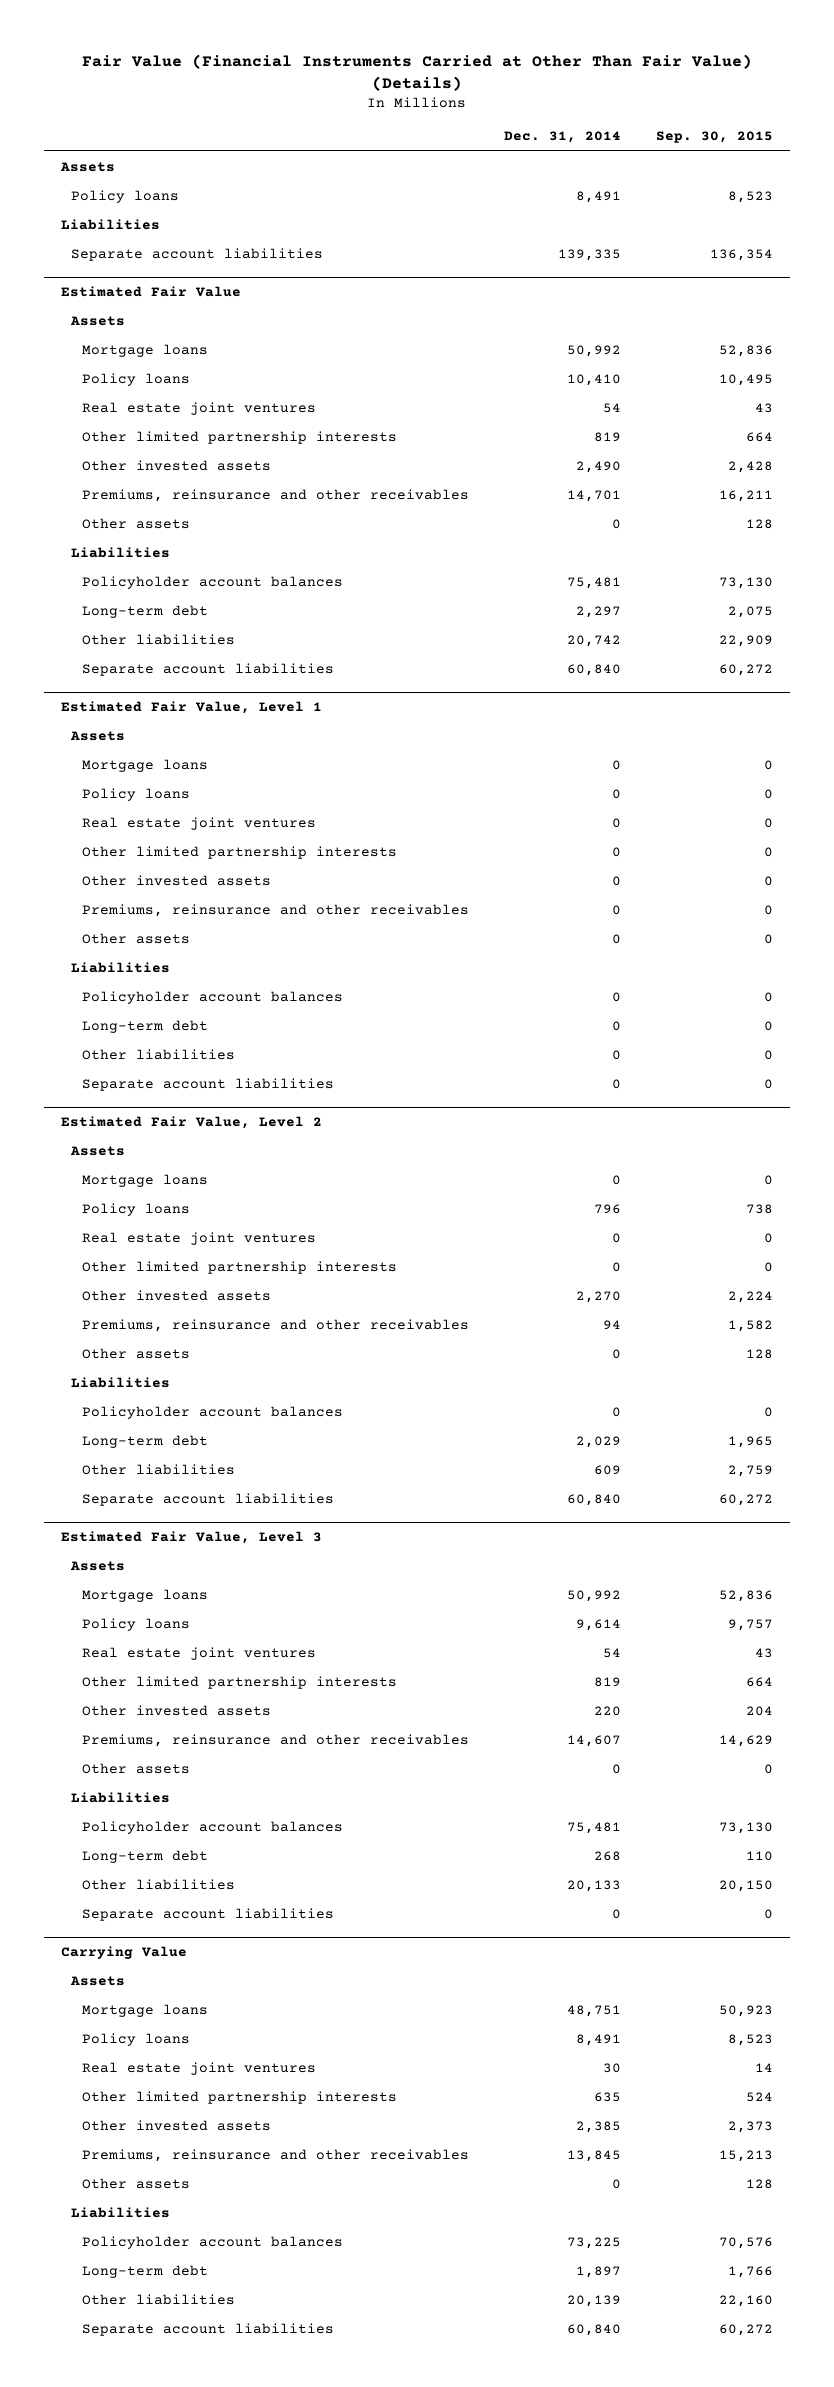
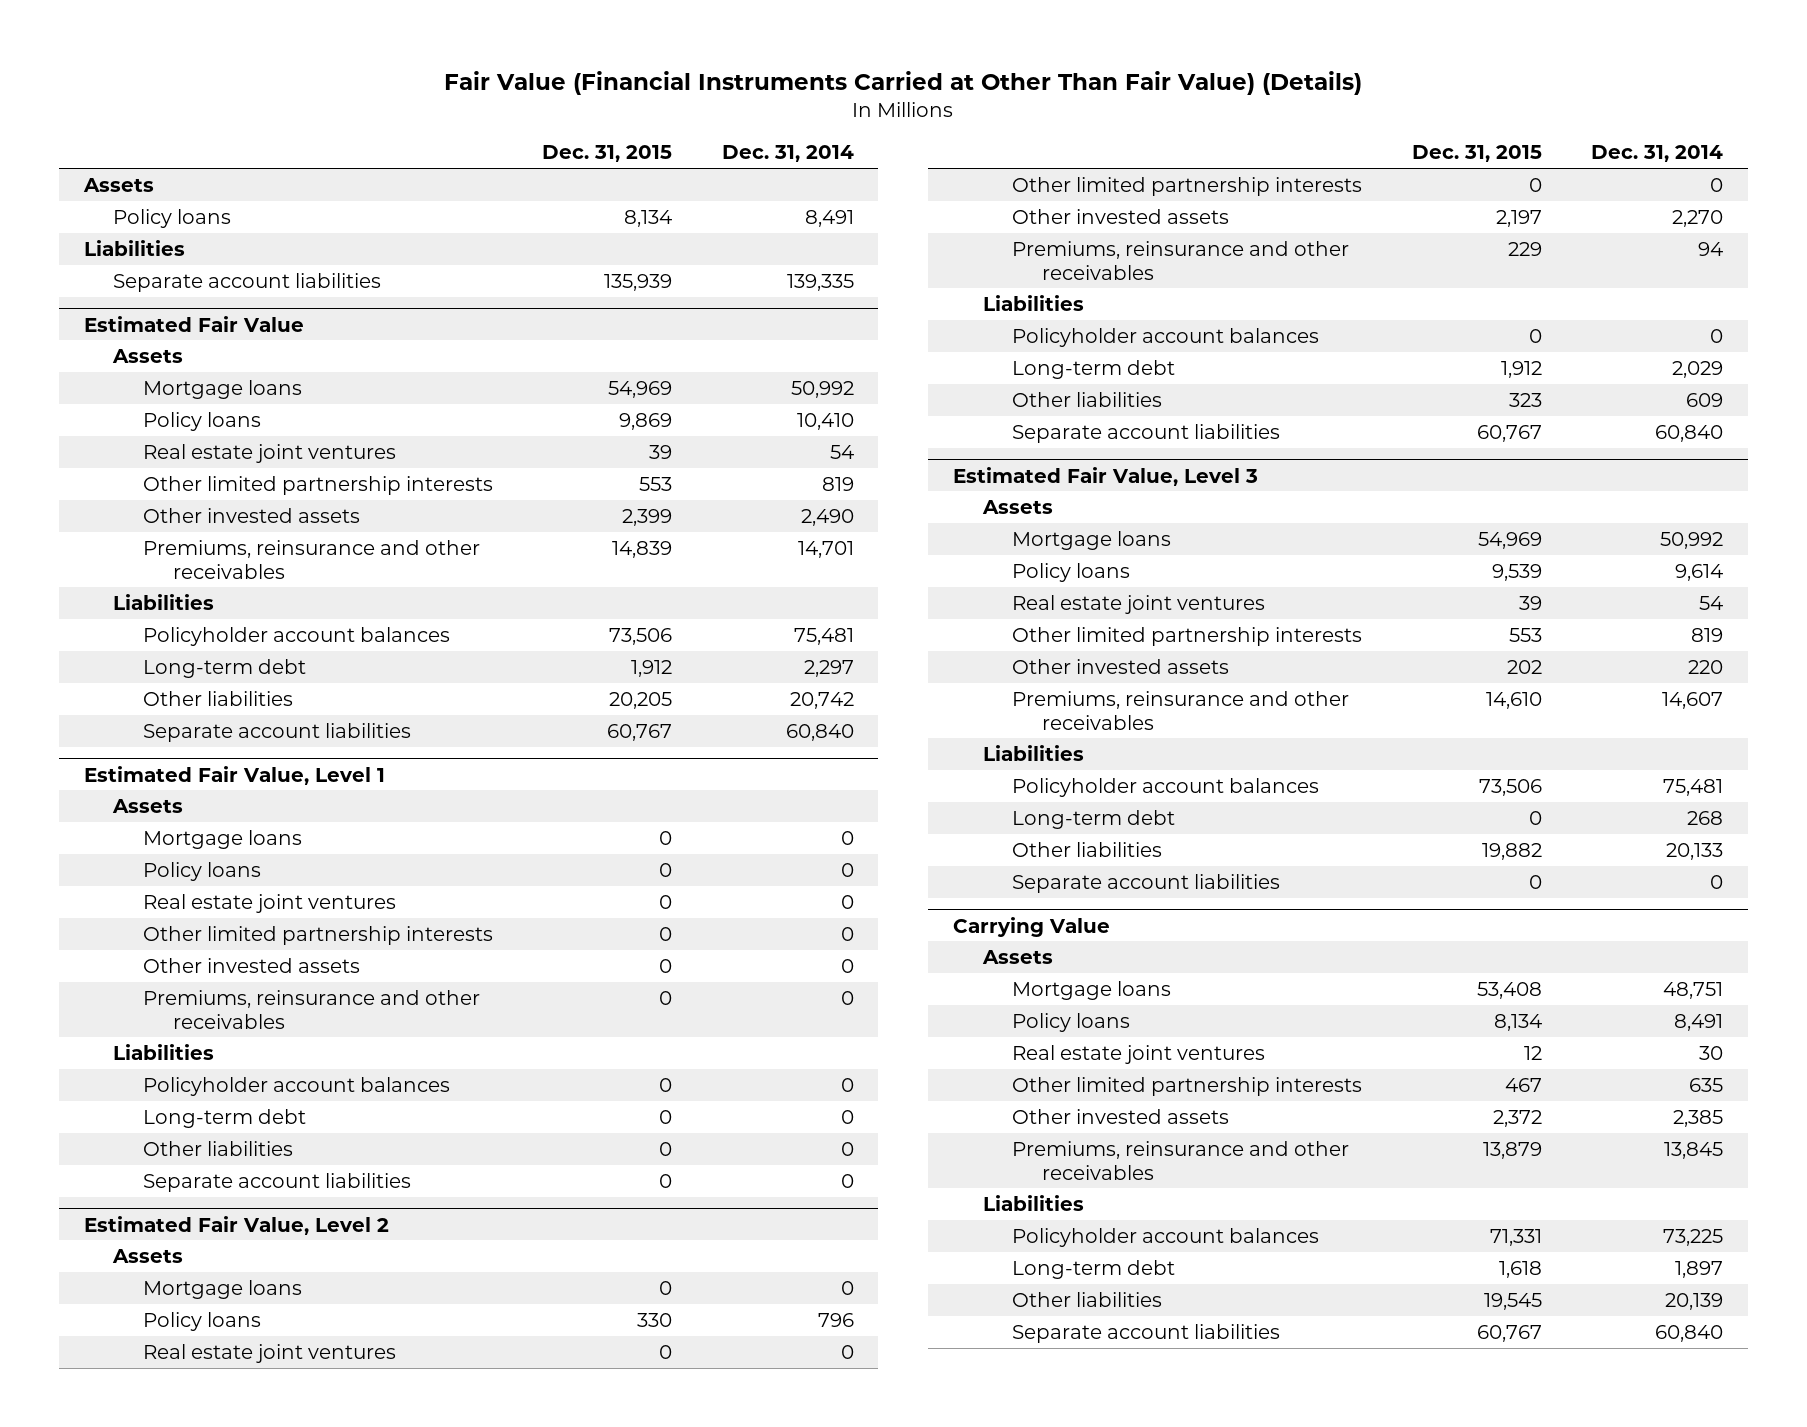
[655,131,773,144] Sep. 30, 2015 -> none
none -> [542,145,673,163] Dec. 31, 2015
[81,517,190,529] Other assets -> none
[81,932,190,944] Other assets -> none
[81,1347,190,1359] Other assets -> none
[81,1762,190,1774] Other assets -> none
[81,2177,190,2189] Other assets -> none

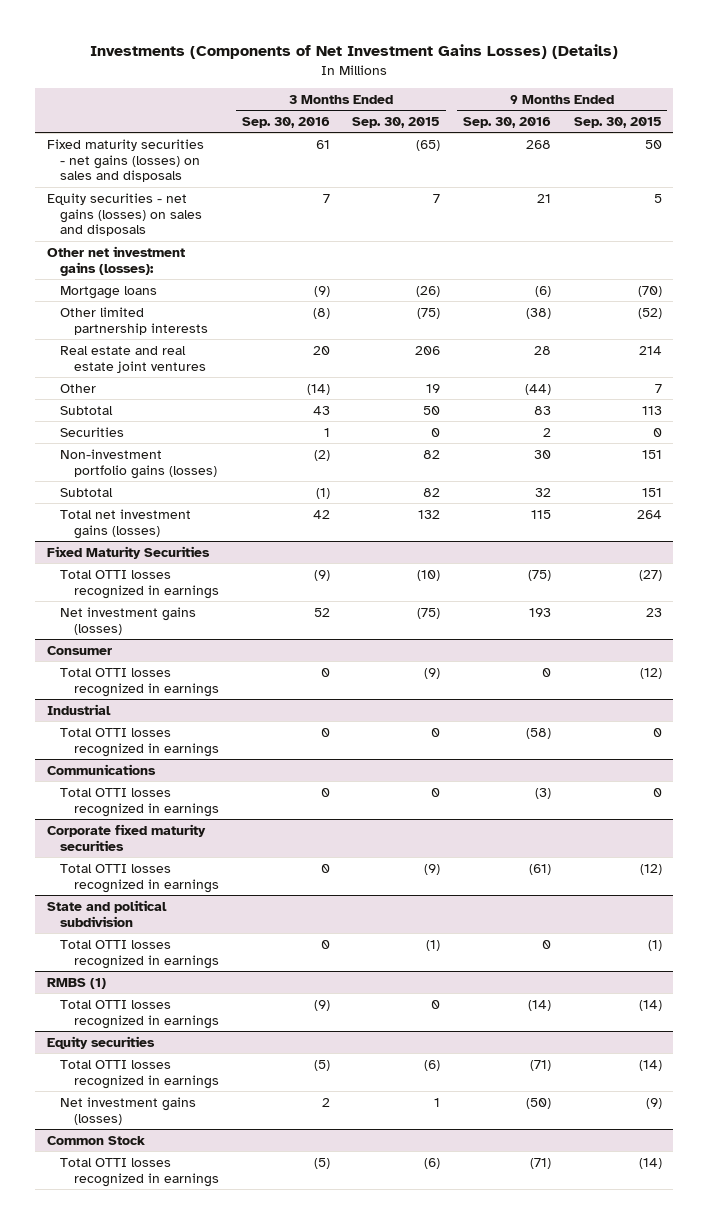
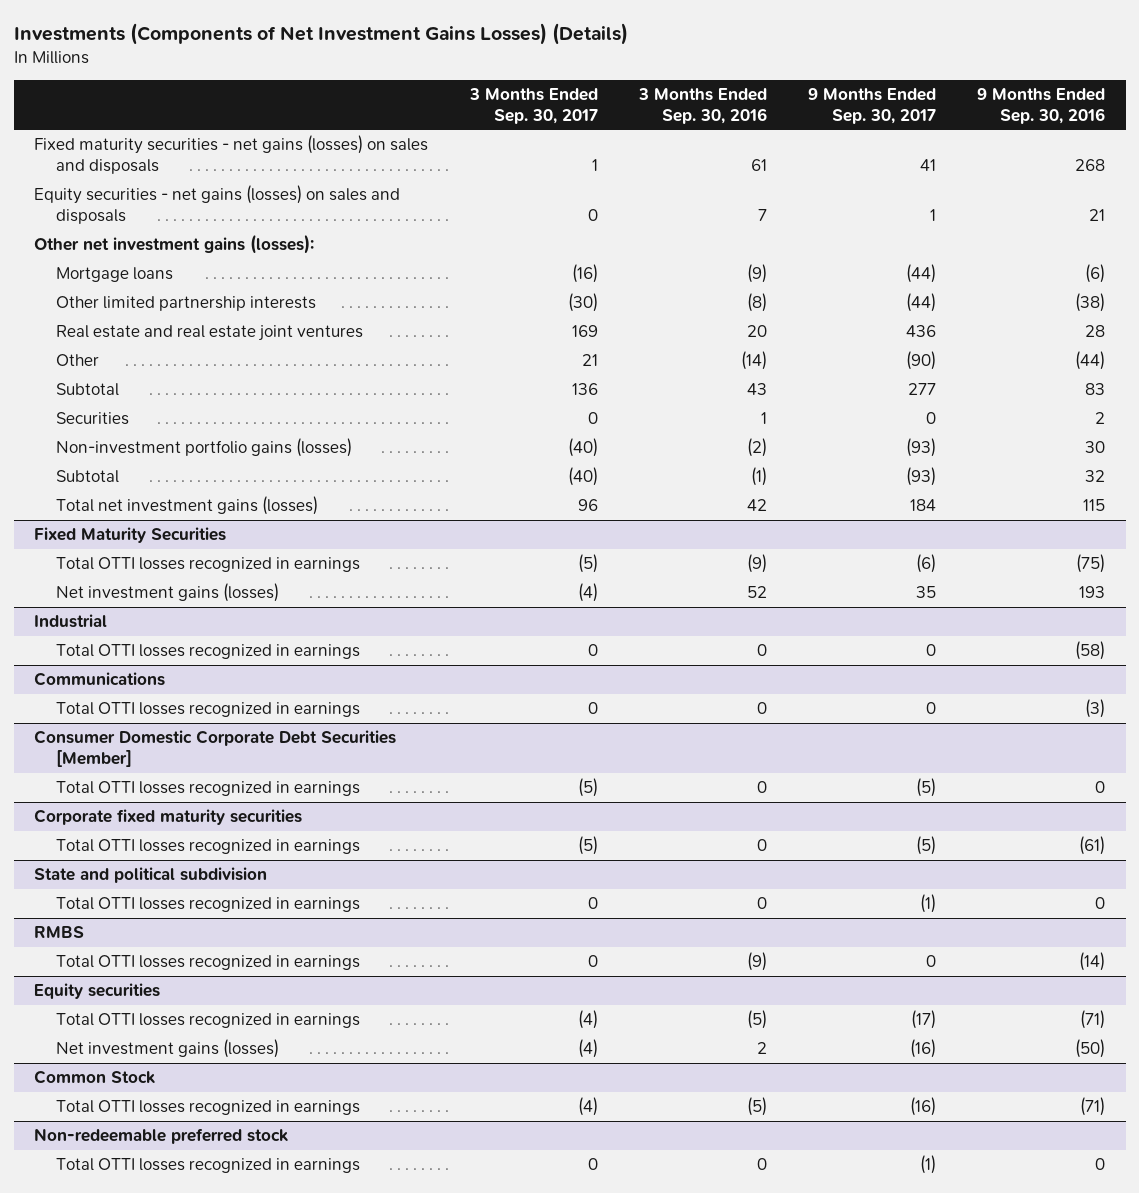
[352,116,441,128] Sep. 30, 2015 -> none
[573,116,662,128] Sep. 30, 2015 -> none
none -> [468,87,598,124] 3 Months Ended Sep. 30, 2017
none -> [807,87,936,124] 9 Months Ended Sep. 30, 2017
[46,645,112,655] Consumer -> none
[60,667,220,697] Total OTTI losses recognized in earnings -> none
none -> [34,730,397,768] Consumer Domestic Corporate Debt Securities [Member]
none -> [55,781,360,797] Total OTTI losses recognized in earnings
[46,977,106,989] RMBS (1) -> [34,926,85,939] RMBS
none -> [34,1128,289,1145] Non-redeemable preferred stock
none -> [55,1158,360,1174] Total OTTI losses recognized in earnings

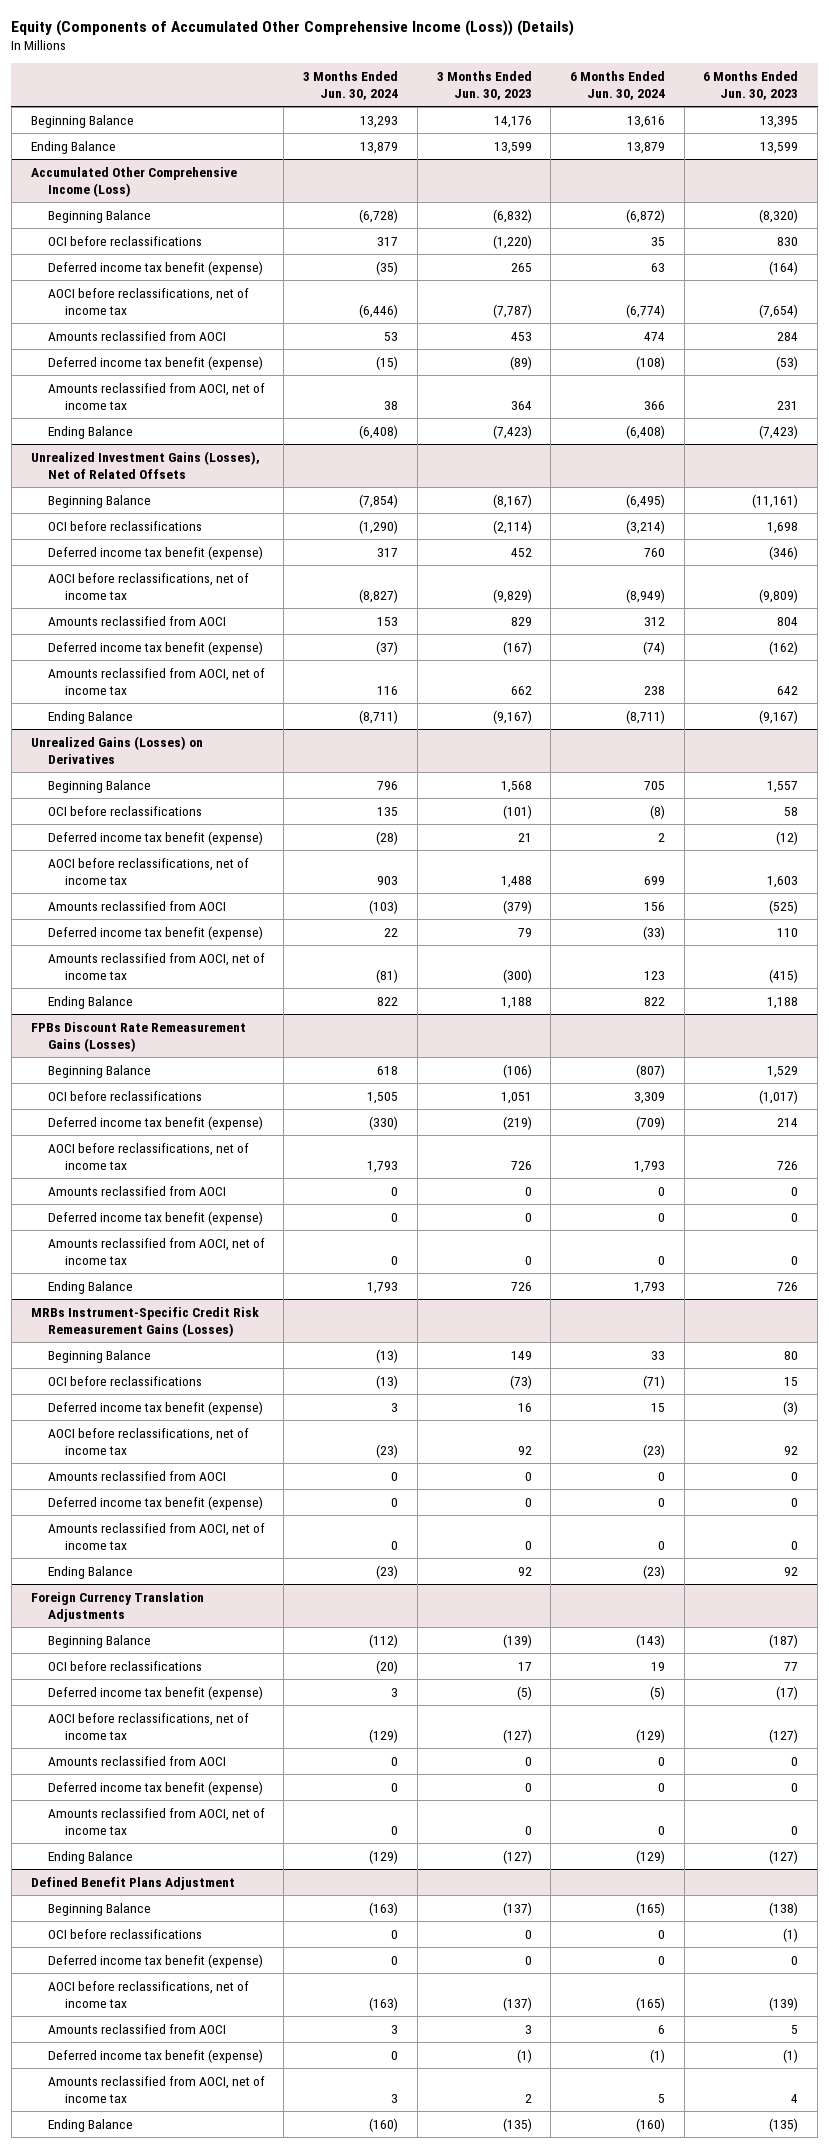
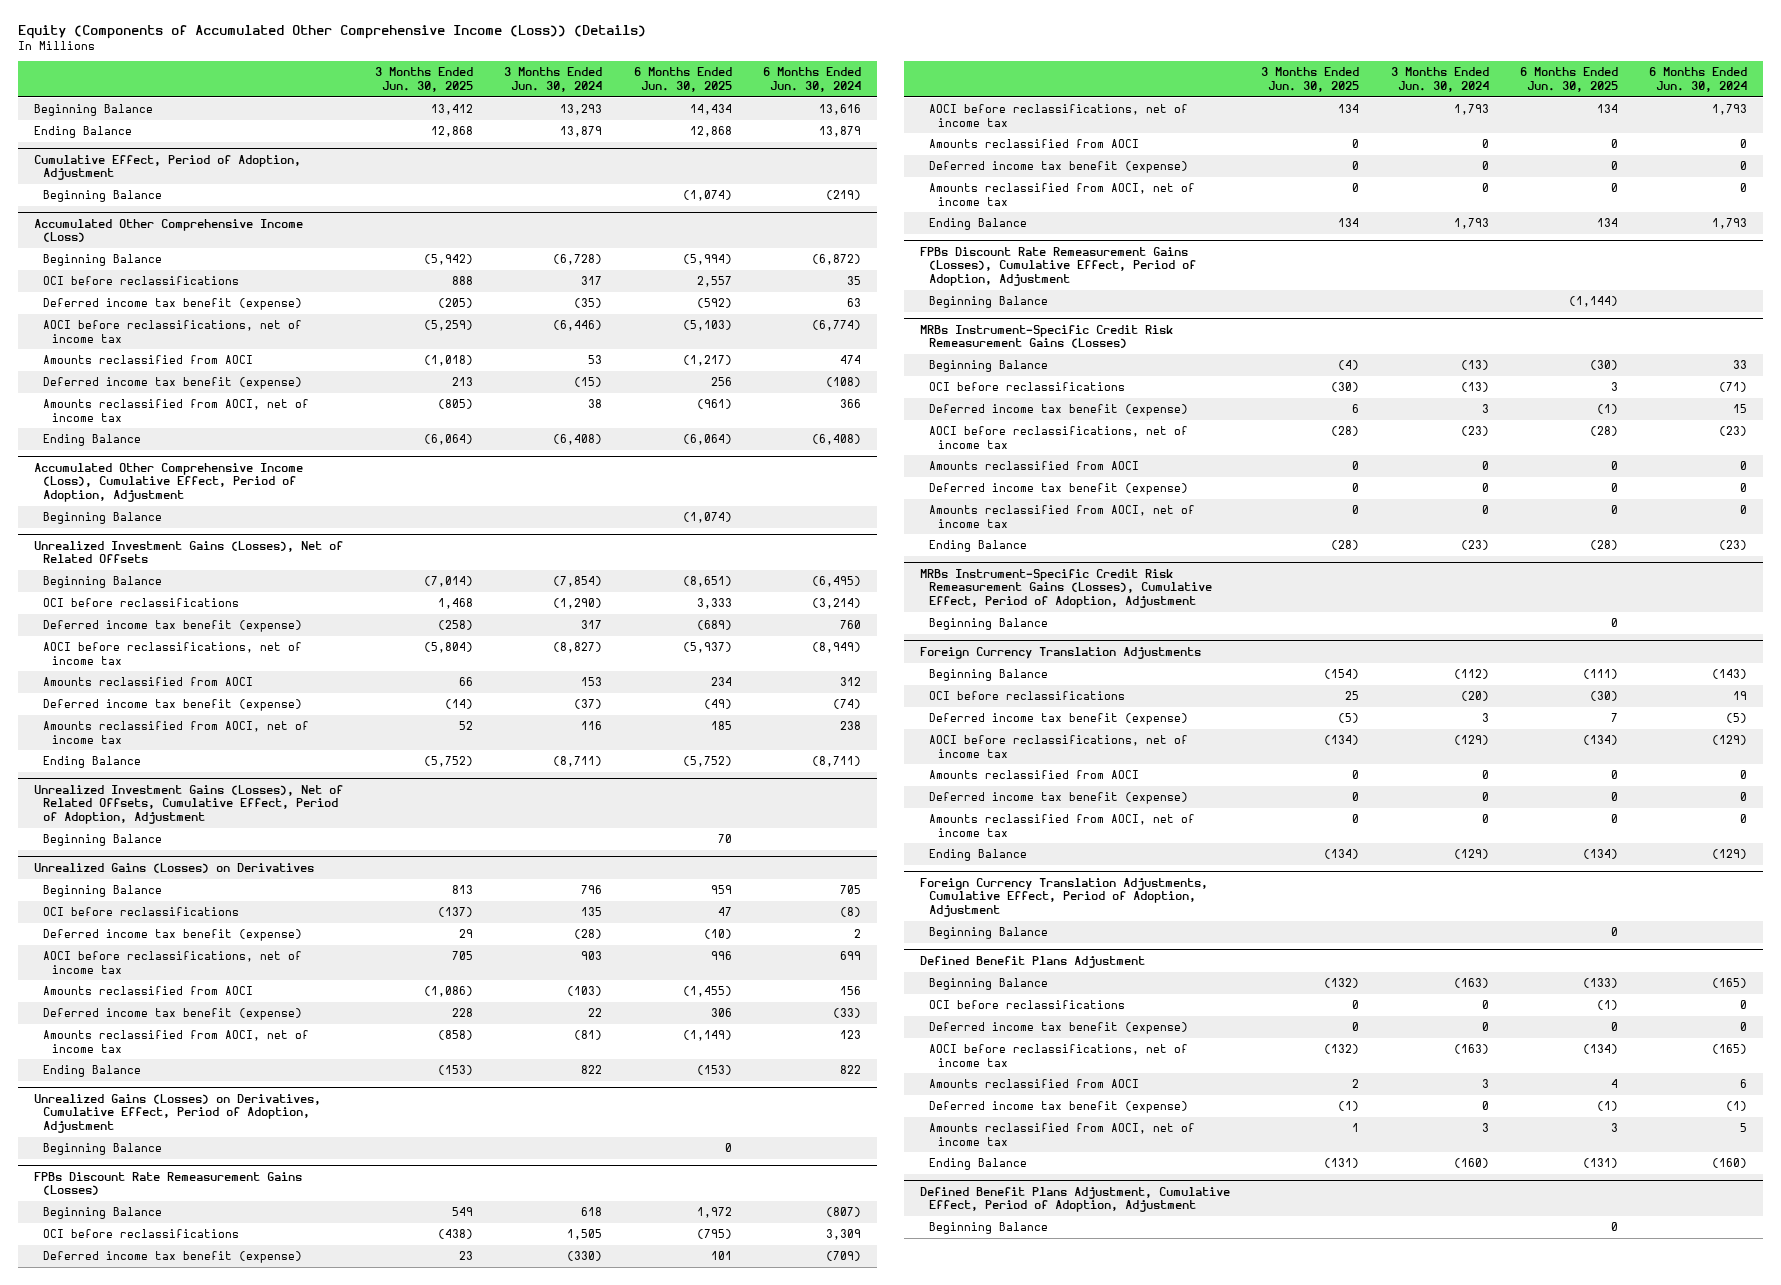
[436,70,532,100] 3 Months Ended Jun. 30, 2023 -> none
[703,70,799,100] 6 Months Ended Jun. 30, 2023 -> none
none -> [375,67,474,92] 3 Months Ended Jun. 30, 2025
none -> [633,67,732,92] 6 Months Ended Jun. 30, 2025
none -> [33,154,301,181] Cumulative Effect, Period of Adoption, Adjustment
none -> [42,190,162,203] Beginning Balance
none -> [33,462,303,502] Accumulated Other Comprehensive Income (Loss), Cumulative Effect, Period of Adoption, Adjustment
none -> [42,512,162,525] Beginning Balance
none -> [33,784,343,824] Unrealized Investment Gains (Losses), Net of Related Offsets, Cumulative Effect, Period of Adoption, Adjustment
none -> [42,834,162,847] Beginning Balance
none -> [33,1093,321,1133] Unrealized Gains (Losses) on Derivatives, Cumulative Effect, Period of Adoption, Adjustment
none -> [42,1143,162,1156] Beginning Balance
none -> [919,246,1197,286] FPBs Discount Rate Remeasurement Gains (Losses), Cumulative Effect, Period of Adoption, Adjustment
none -> [929,296,1049,309] Beginning Balance
none -> [919,568,1213,608] MRBs Instrument-Specific Credit Risk Remeasurement Gains (Losses), Cumulative Effect, Period of Adoption, Adjustment
none -> [929,618,1049,631] Beginning Balance
none -> [919,877,1208,917] Foreign Currency Translation Adjustments, Cumulative Effect, Period of Adoption, Adjustment
none -> [929,927,1049,940] Beginning Balance
none -> [919,1186,1230,1213] Defined Benefit Plans Adjustment, Cumulative Effect, Period of Adoption, Adjustment
none -> [929,1222,1049,1235] Beginning Balance

